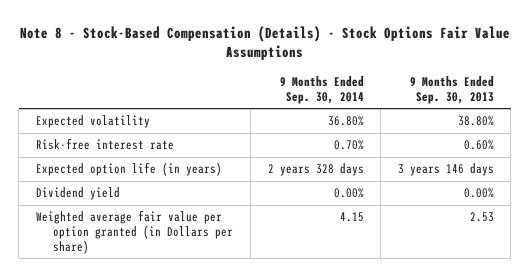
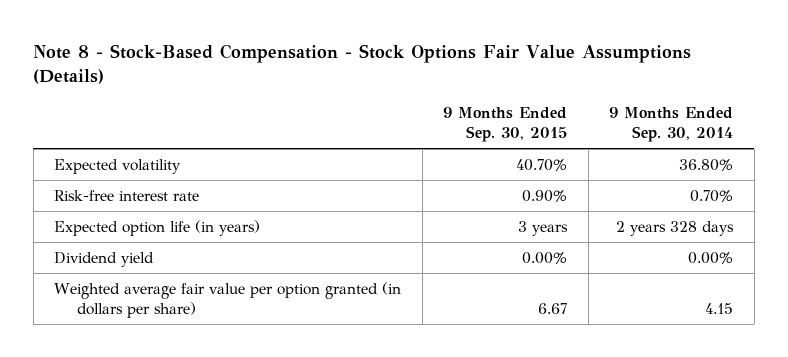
[19,26,510,61] Note 8 - Stock-Based Compensation (Details) - Stock Options Fair Value Assumptions -> [33,43,692,84] Note 8 - Stock-Based Compensation - Stock Options Fair Value Assumptions (Details)
[409,76,494,104] 9 Months Ended Sep. 30, 2013 -> none
none -> [443,107,568,143] 9 Months Ended Sep. 30, 2015
[35,210,234,254] Weighted average fair value per option granted (in Dollars per share) -> [54,281,402,318] Weighted average fair value per option granted (in dollars per share)

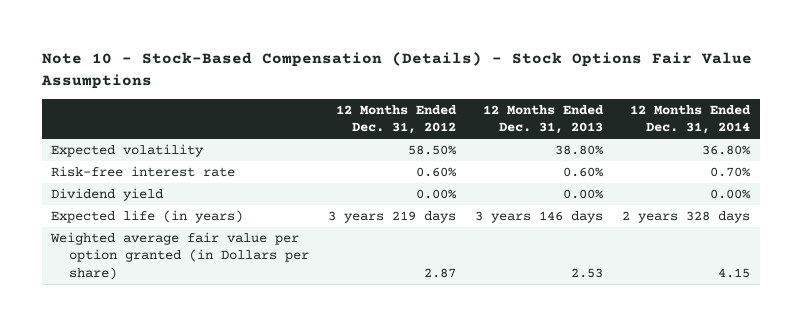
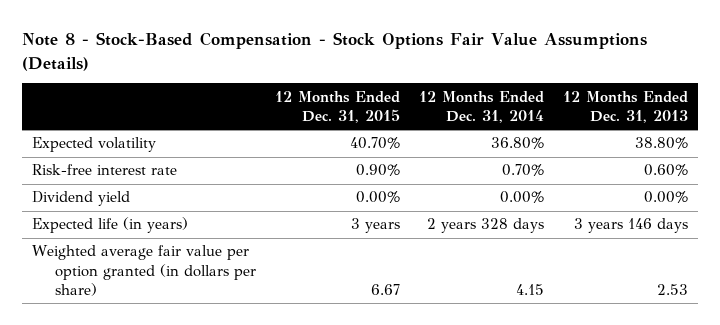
[40,52,752,89] Note 10 - Stock-Based Compensation (Details) - Stock Options Fair Value Assumptions -> [22,32,648,71] Note 8 - Stock-Based Compensation - Stock Options Fair Value Assumptions (Details)
[336,104,458,135] 12 Months Ended Dec. 31, 2012 -> none
none -> [274,90,400,124] 12 Months Ended Dec. 31, 2015
[50,232,310,280] Weighted average fair value per option granted (in Dollars per share) -> [31,245,256,296] Weighted average fair value per option granted (in dollars per share)

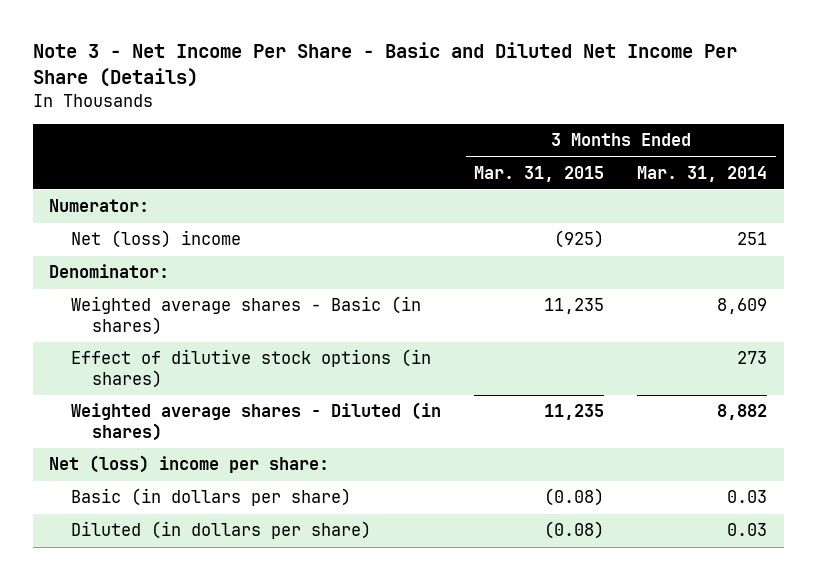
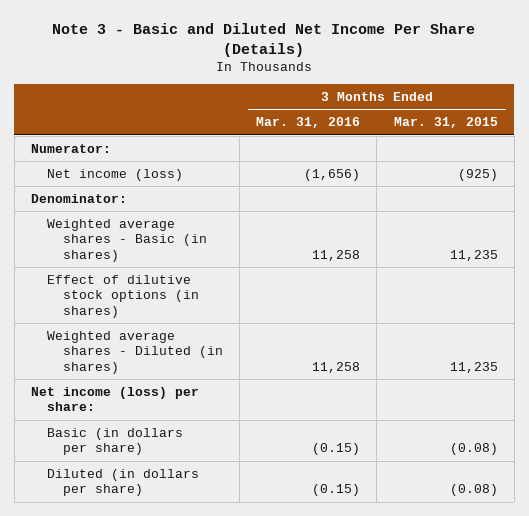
[32,42,737,88] Note 3 - Net Income Per Share - Basic and Diluted Net Income Per Share (Details) -> [52,23,476,58] Note 3 - Basic and Diluted Net Income Per Share (Details)
[637,165,768,182] Mar. 31, 2014 -> none
none -> [256,117,361,129] Mar. 31, 2016
[70,230,241,249] Net (loss) income -> [46,168,183,181] Net income (loss)
[49,455,330,474] Net (loss) income per share: -> [31,386,200,412] Net income (loss) per share:

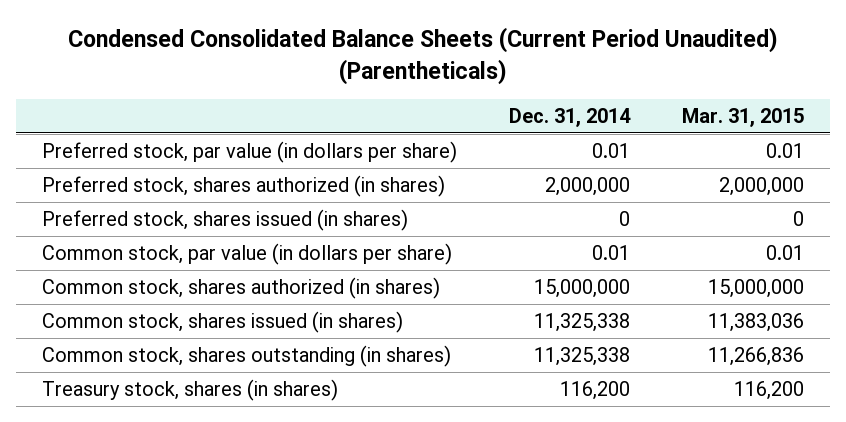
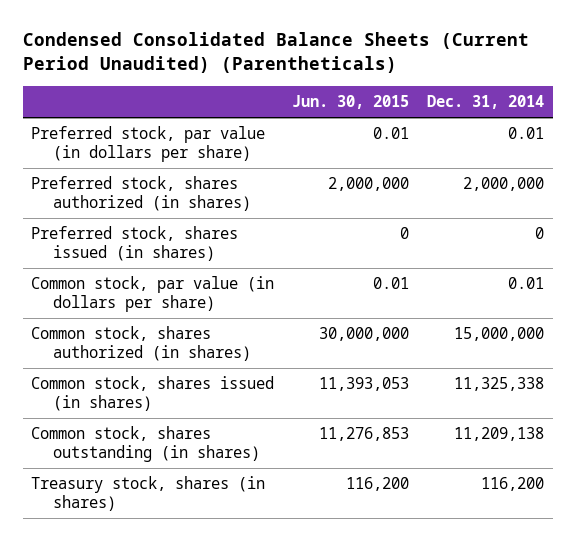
[681,107,804,127] Mar. 31, 2015 -> none
none -> [292,94,410,109] Jun. 30, 2015
[534,347,631,367] 11,325,338 -> [454,427,545,442] 11,209,138

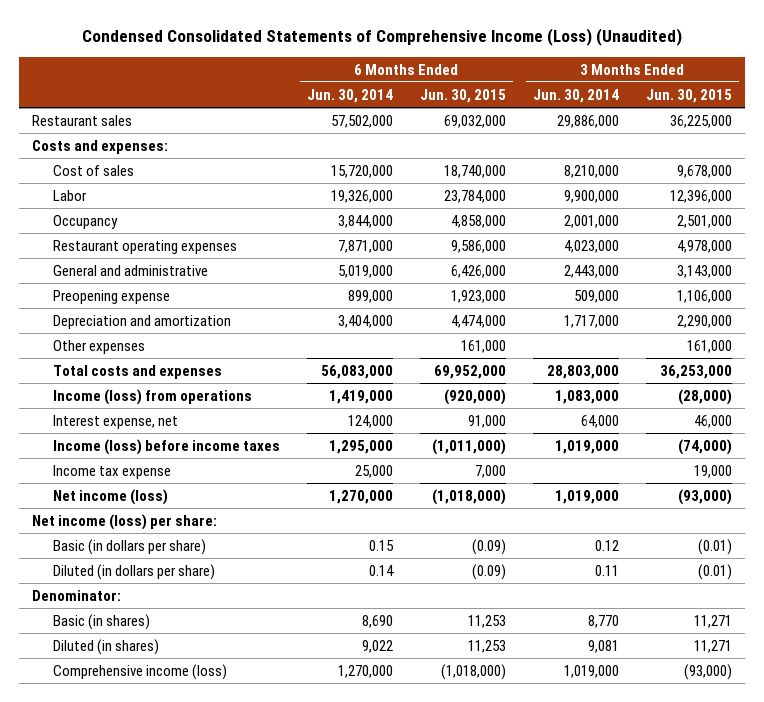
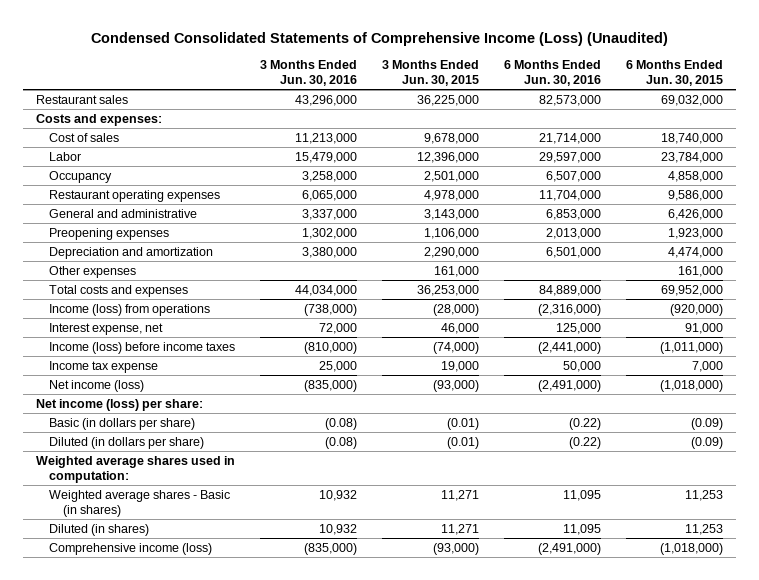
[306,88,393,103] Jun. 30, 2014 -> none
[532,88,619,103] Jun. 30, 2014 -> none
none -> [260,60,358,87] 3 Months Ended Jun. 30, 2016
none -> [504,60,602,87] 6 Months Ended Jun. 30, 2016
[52,289,170,304] Preopening expense -> [49,227,170,240] Preopening expenses
[32,589,122,601] Denominator: -> none
none -> [35,455,235,483] Weighted average shares used in computation:
[52,613,150,630] Basic (in shares) -> [49,489,231,517] Weighted average shares - Basic (in shares)

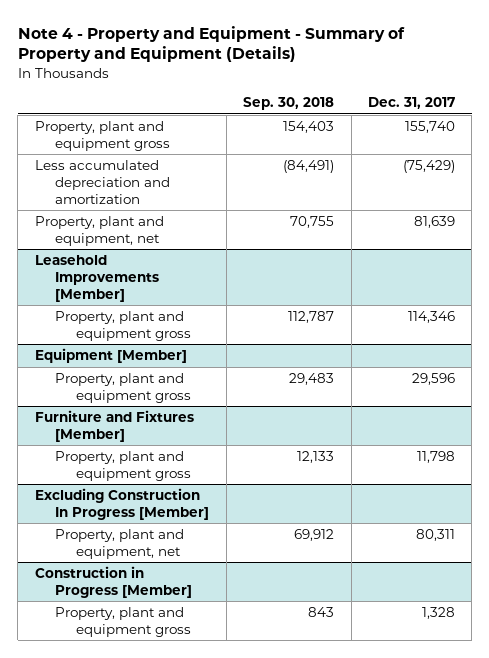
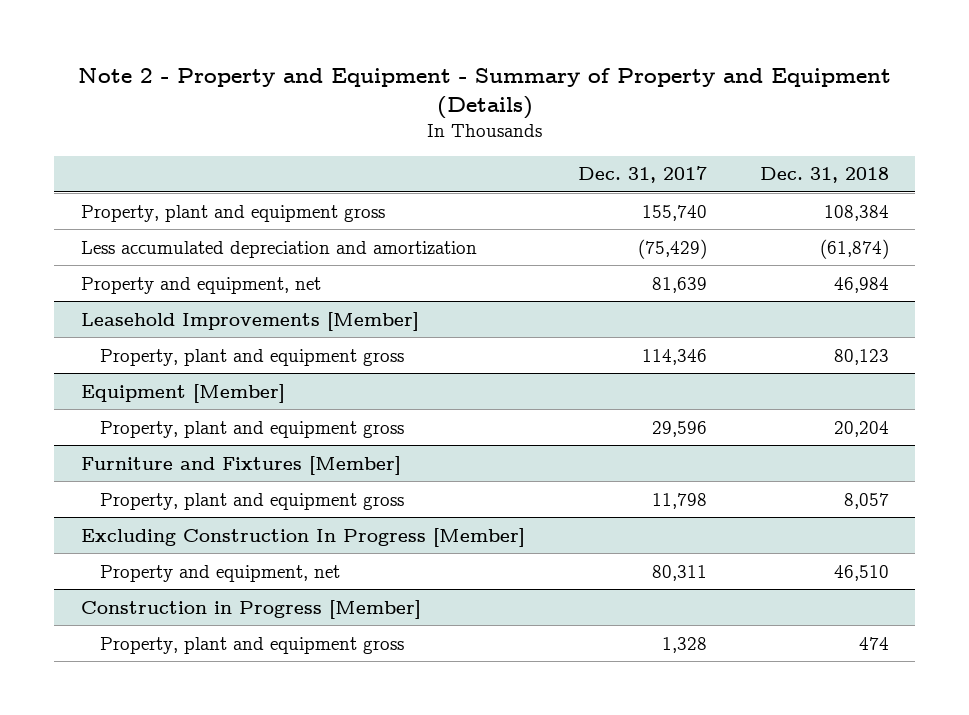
[17,25,405,63] Note 4 - Property and Equipment - Summary of Property and Equipment (Details) -> [77,68,891,120] Note 2 - Property and Equipment - Summary of Property and Equipment (Details)
[243,97,335,111] Sep. 30, 2018 -> none
none -> [759,167,889,184] Dec. 31, 2018
[34,215,164,246] Property, plant and equipment, net -> [80,276,321,294] Property and equipment, net
[55,528,185,559] Property, plant and equipment, net -> [100,564,341,582] Property and equipment, net

